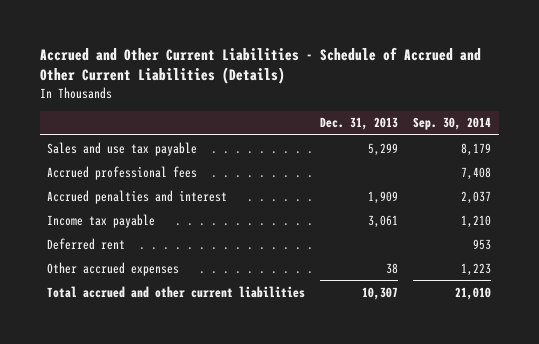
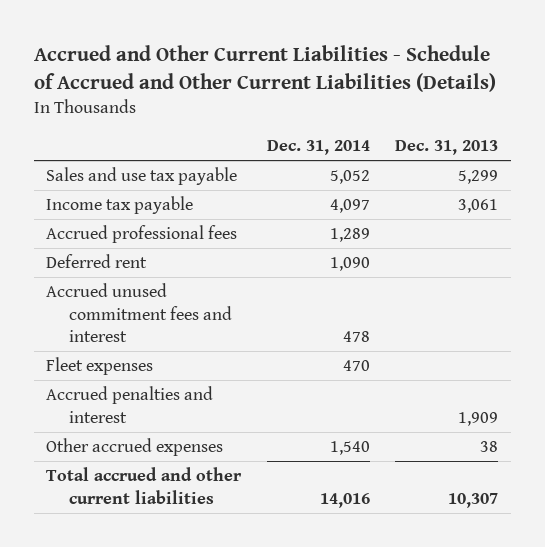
[413,117,492,131] Sep. 30, 2014 -> none
none -> [266,140,370,156] Dec. 31, 2014
[47,165,198,180] Accrued professional fees -> [46,225,238,244] Accrued professional fees
none -> [46,283,232,343] Accrued unused commitment fees and interest
none -> [46,357,154,376] Fleet expenses
[47,189,228,204] Accrued penalties and interest -> [46,386,214,423] Accrued penalties and interest

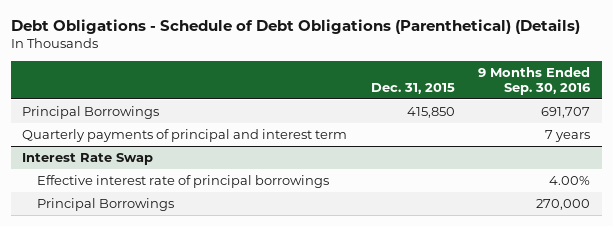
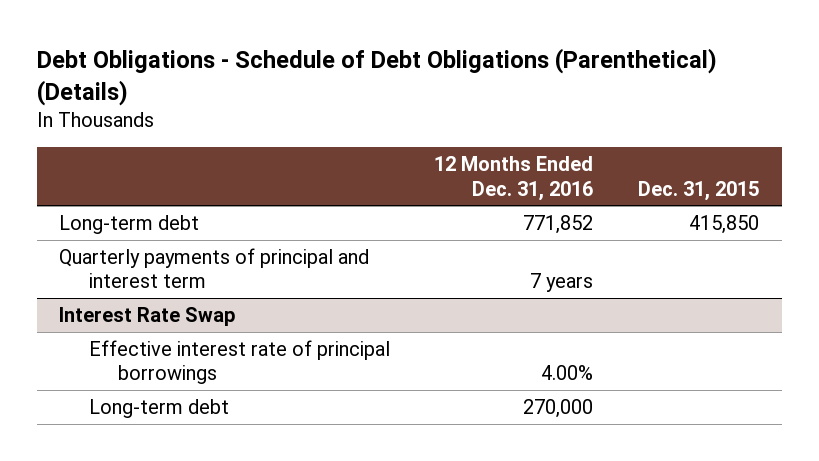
[478,66,592,95] 9 Months Ended Sep. 30, 2016 -> none
none -> [434,156,594,201] 12 Months Ended Dec. 31, 2016
[22,105,160,119] Principal Borrowings -> [59,215,200,235] Long-term debt
[37,197,175,211] Principal Borrowings -> [88,399,229,419] Long-term debt

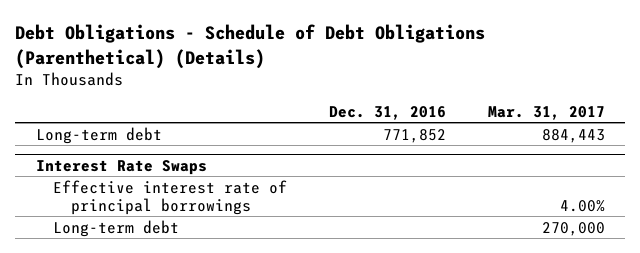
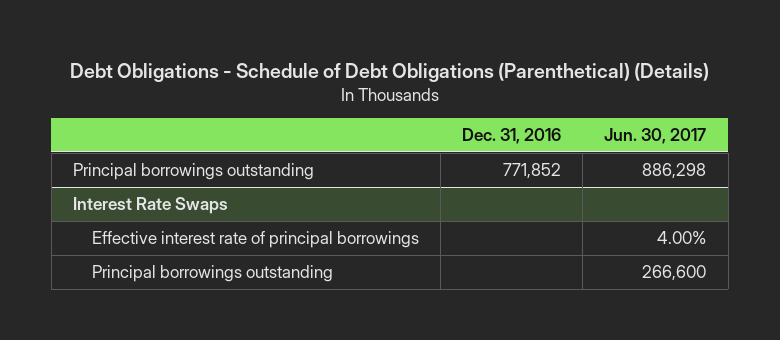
[487,105,605,120] Mar. 31, 2017 -> none
none -> [604,128,707,145] Jun. 30, 2017
[35,126,162,144] Long-term debt -> [73,163,315,181] Principal borrowings outstanding
[53,219,180,237] Long-term debt -> [91,265,333,283] Principal borrowings outstanding

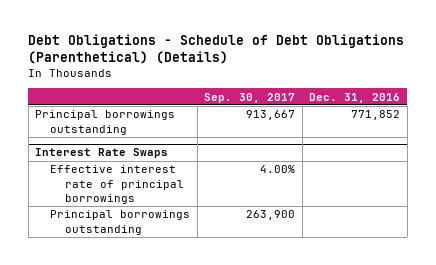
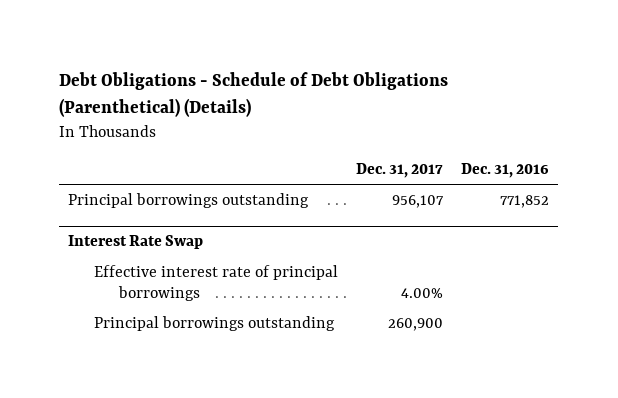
[204,92,296,103] Sep. 30, 2017 -> none
none -> [356,163,444,179] Dec. 31, 2017
[35,148,169,159] Interest Rate Swaps -> [68,235,204,250] Interest Rate Swap

